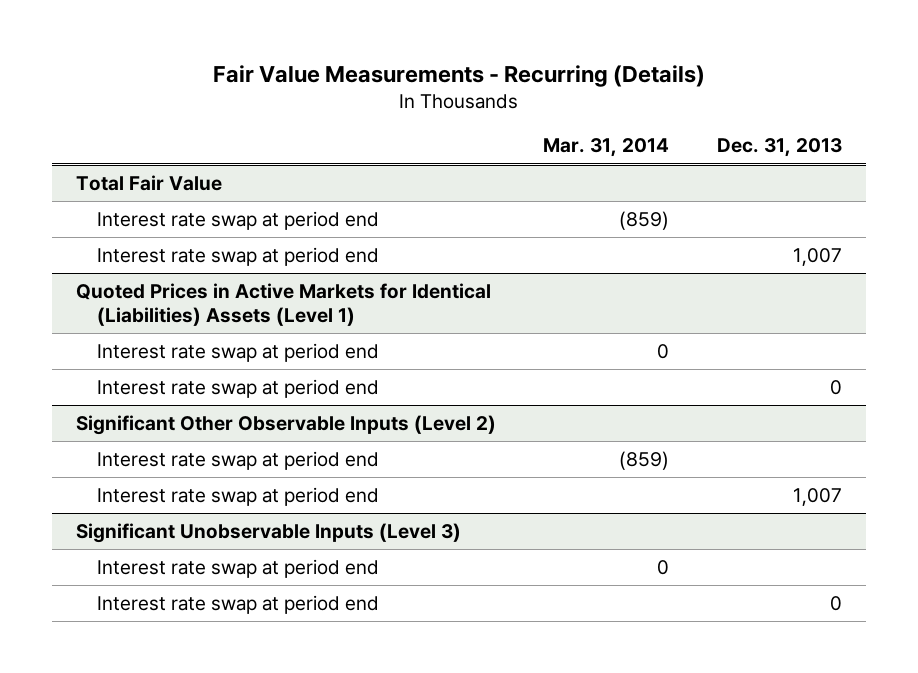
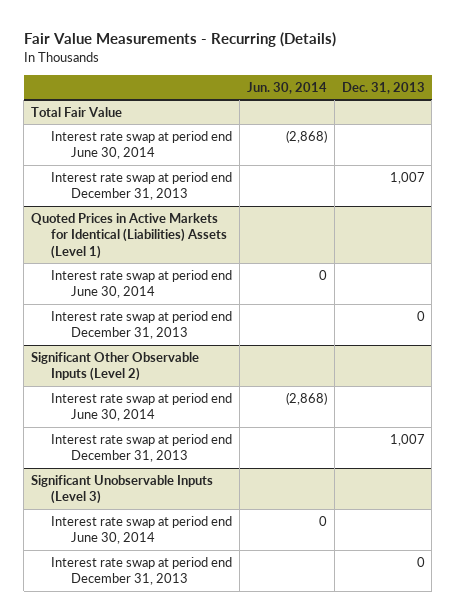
[543,138,670,158] Mar. 31, 2014 -> none
none -> [246,81,327,94] Jun. 30, 2014
[96,210,379,230] Interest rate swap at period end -> [51,130,233,160] Interest rate swap at period end June 30, 2014
[96,246,379,266] Interest rate swap at period end -> [51,171,233,201] Interest rate swap at period end December 31, 2013
[96,342,379,362] Interest rate swap at period end -> [51,269,233,299] Interest rate swap at period end June 30, 2014
[96,378,379,398] Interest rate swap at period end -> [51,310,233,340] Interest rate swap at period end December 31, 2013
[96,450,379,470] Interest rate swap at period end -> [51,392,233,422] Interest rate swap at period end June 30, 2014
[96,486,379,506] Interest rate swap at period end -> [51,433,233,463] Interest rate swap at period end December 31, 2013
[96,558,379,578] Interest rate swap at period end -> [51,515,233,545] Interest rate swap at period end June 30, 2014
[96,594,379,614] Interest rate swap at period end -> [51,556,233,586] Interest rate swap at period end December 31, 2013

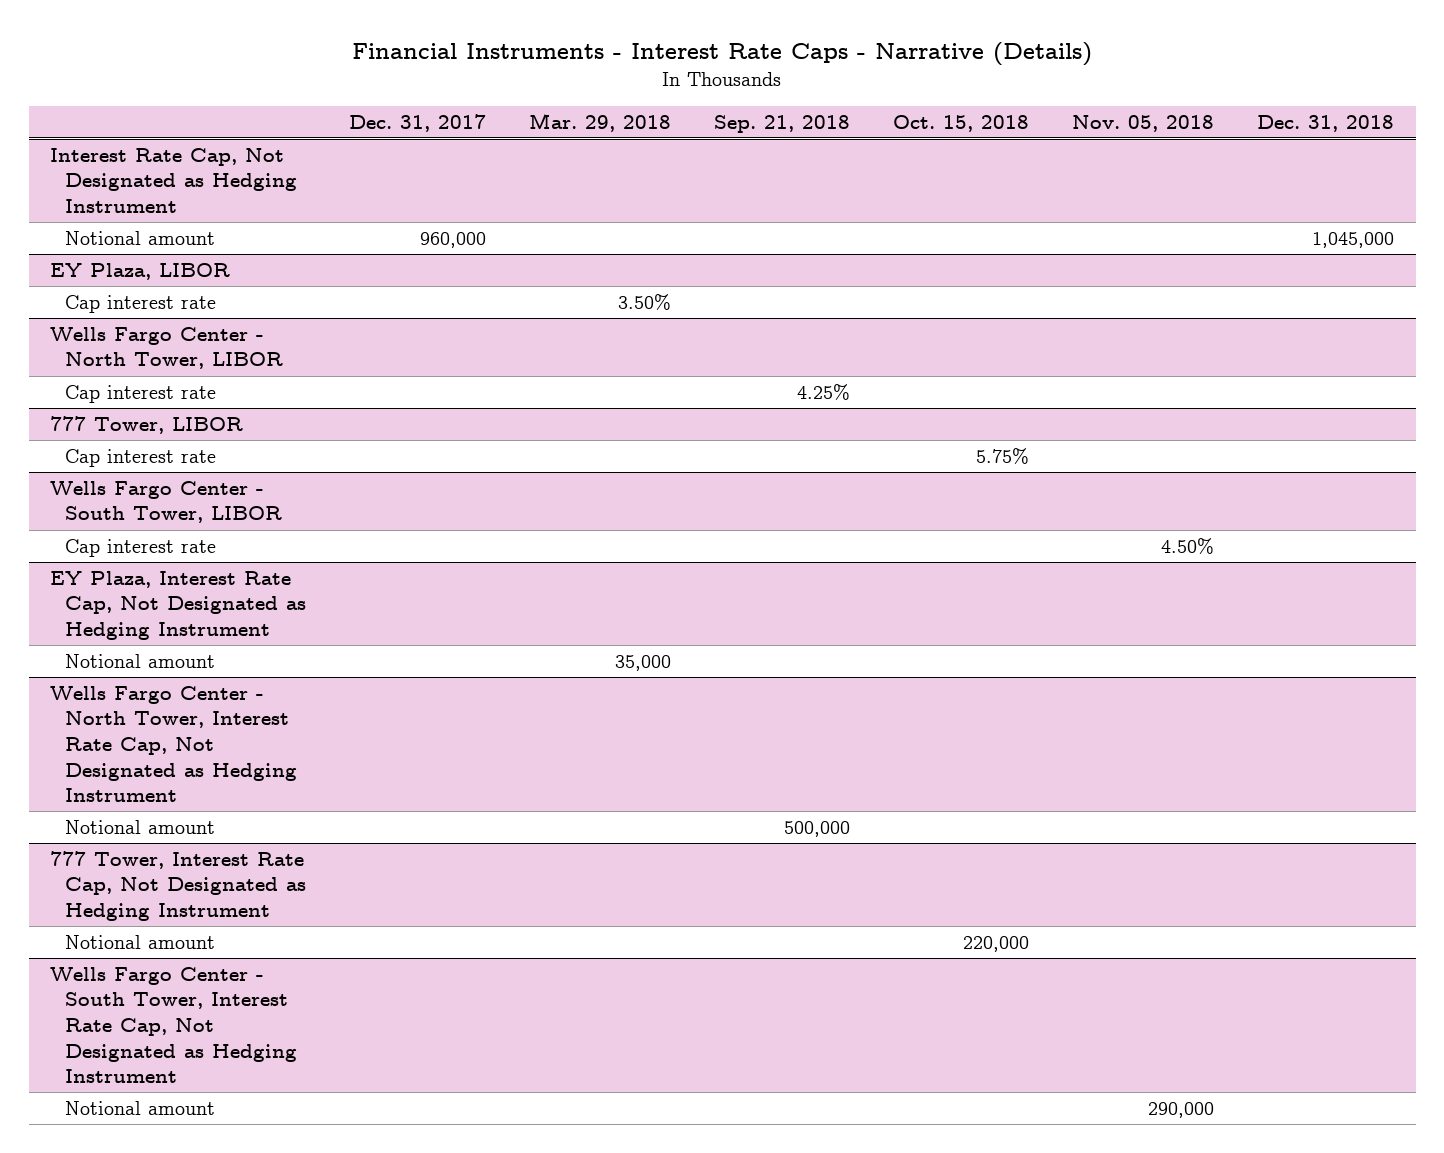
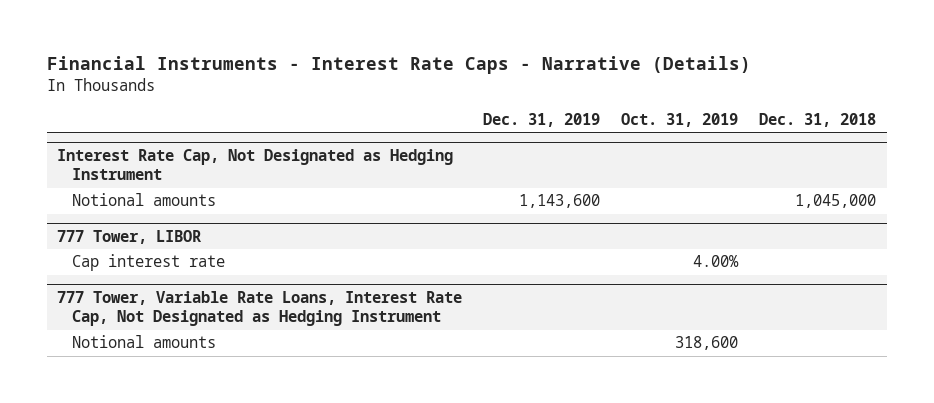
[349,113,487,132] Dec. 31, 2017 -> none
[529,112,672,132] Mar. 29, 2018 -> none
[714,114,851,133] Sep. 21, 2018 -> none
[893,114,1030,132] Oct. 15, 2018 -> none
[1072,114,1215,132] Nov. 05, 2018 -> none
none -> [483,113,601,128] Dec. 31, 2019
none -> [621,113,739,128] Oct. 31, 2019
[50,262,231,280] EY Plaza, LIBOR -> none
[65,294,217,313] Cap interest rate -> none
[50,326,284,370] Wells Fargo Center - North Tower, LIBOR -> none
[65,384,217,403] Cap interest rate -> none
[65,230,216,245] Notional amount -> [71,193,216,207] Notional amounts
[50,480,283,524] Wells Fargo Center - South Tower, LIBOR -> none
[65,538,217,557] Cap interest rate -> none
[50,570,307,641] EY Plaza, Interest Rate Cap, Not Designated as Hedging Instrument -> none
[65,653,216,668] Notional amount -> none
[50,685,298,803] Wells Fargo Center - North Tower, Interest Rate Cap, Not Designated as Hedging Instrument -> none
[65,819,216,834] Notional amount -> none
[50,966,298,1084] Wells Fargo Center - South Tower, Interest Rate Cap, Not Designated as Hedging Instrument -> none
[65,1100,216,1115] Notional amount -> none
[50,850,307,922] 777 Tower, Interest Rate Cap, Not Designated as Hedging Instrument -> [57,291,463,327] 777 Tower, Variable Rate Loans, Interest Rate Cap, Not Designated as Hedging Instrument
[65,934,216,949] Notional amount -> [71,335,216,349] Notional amounts

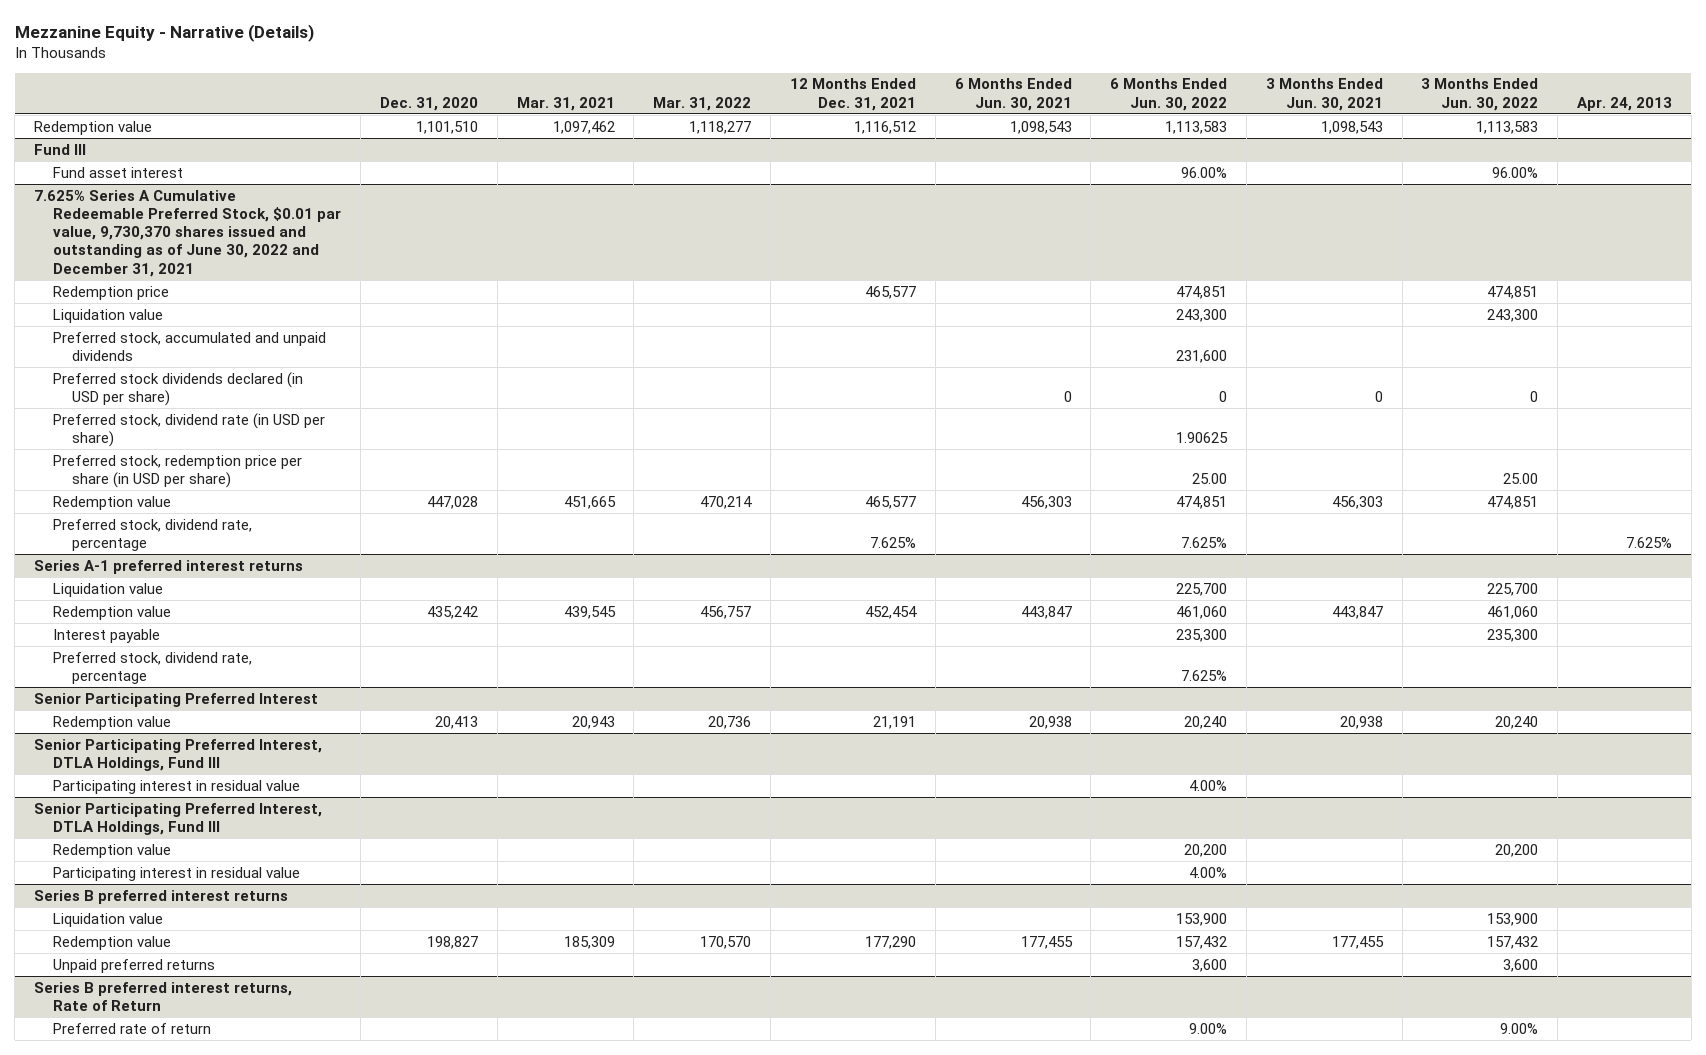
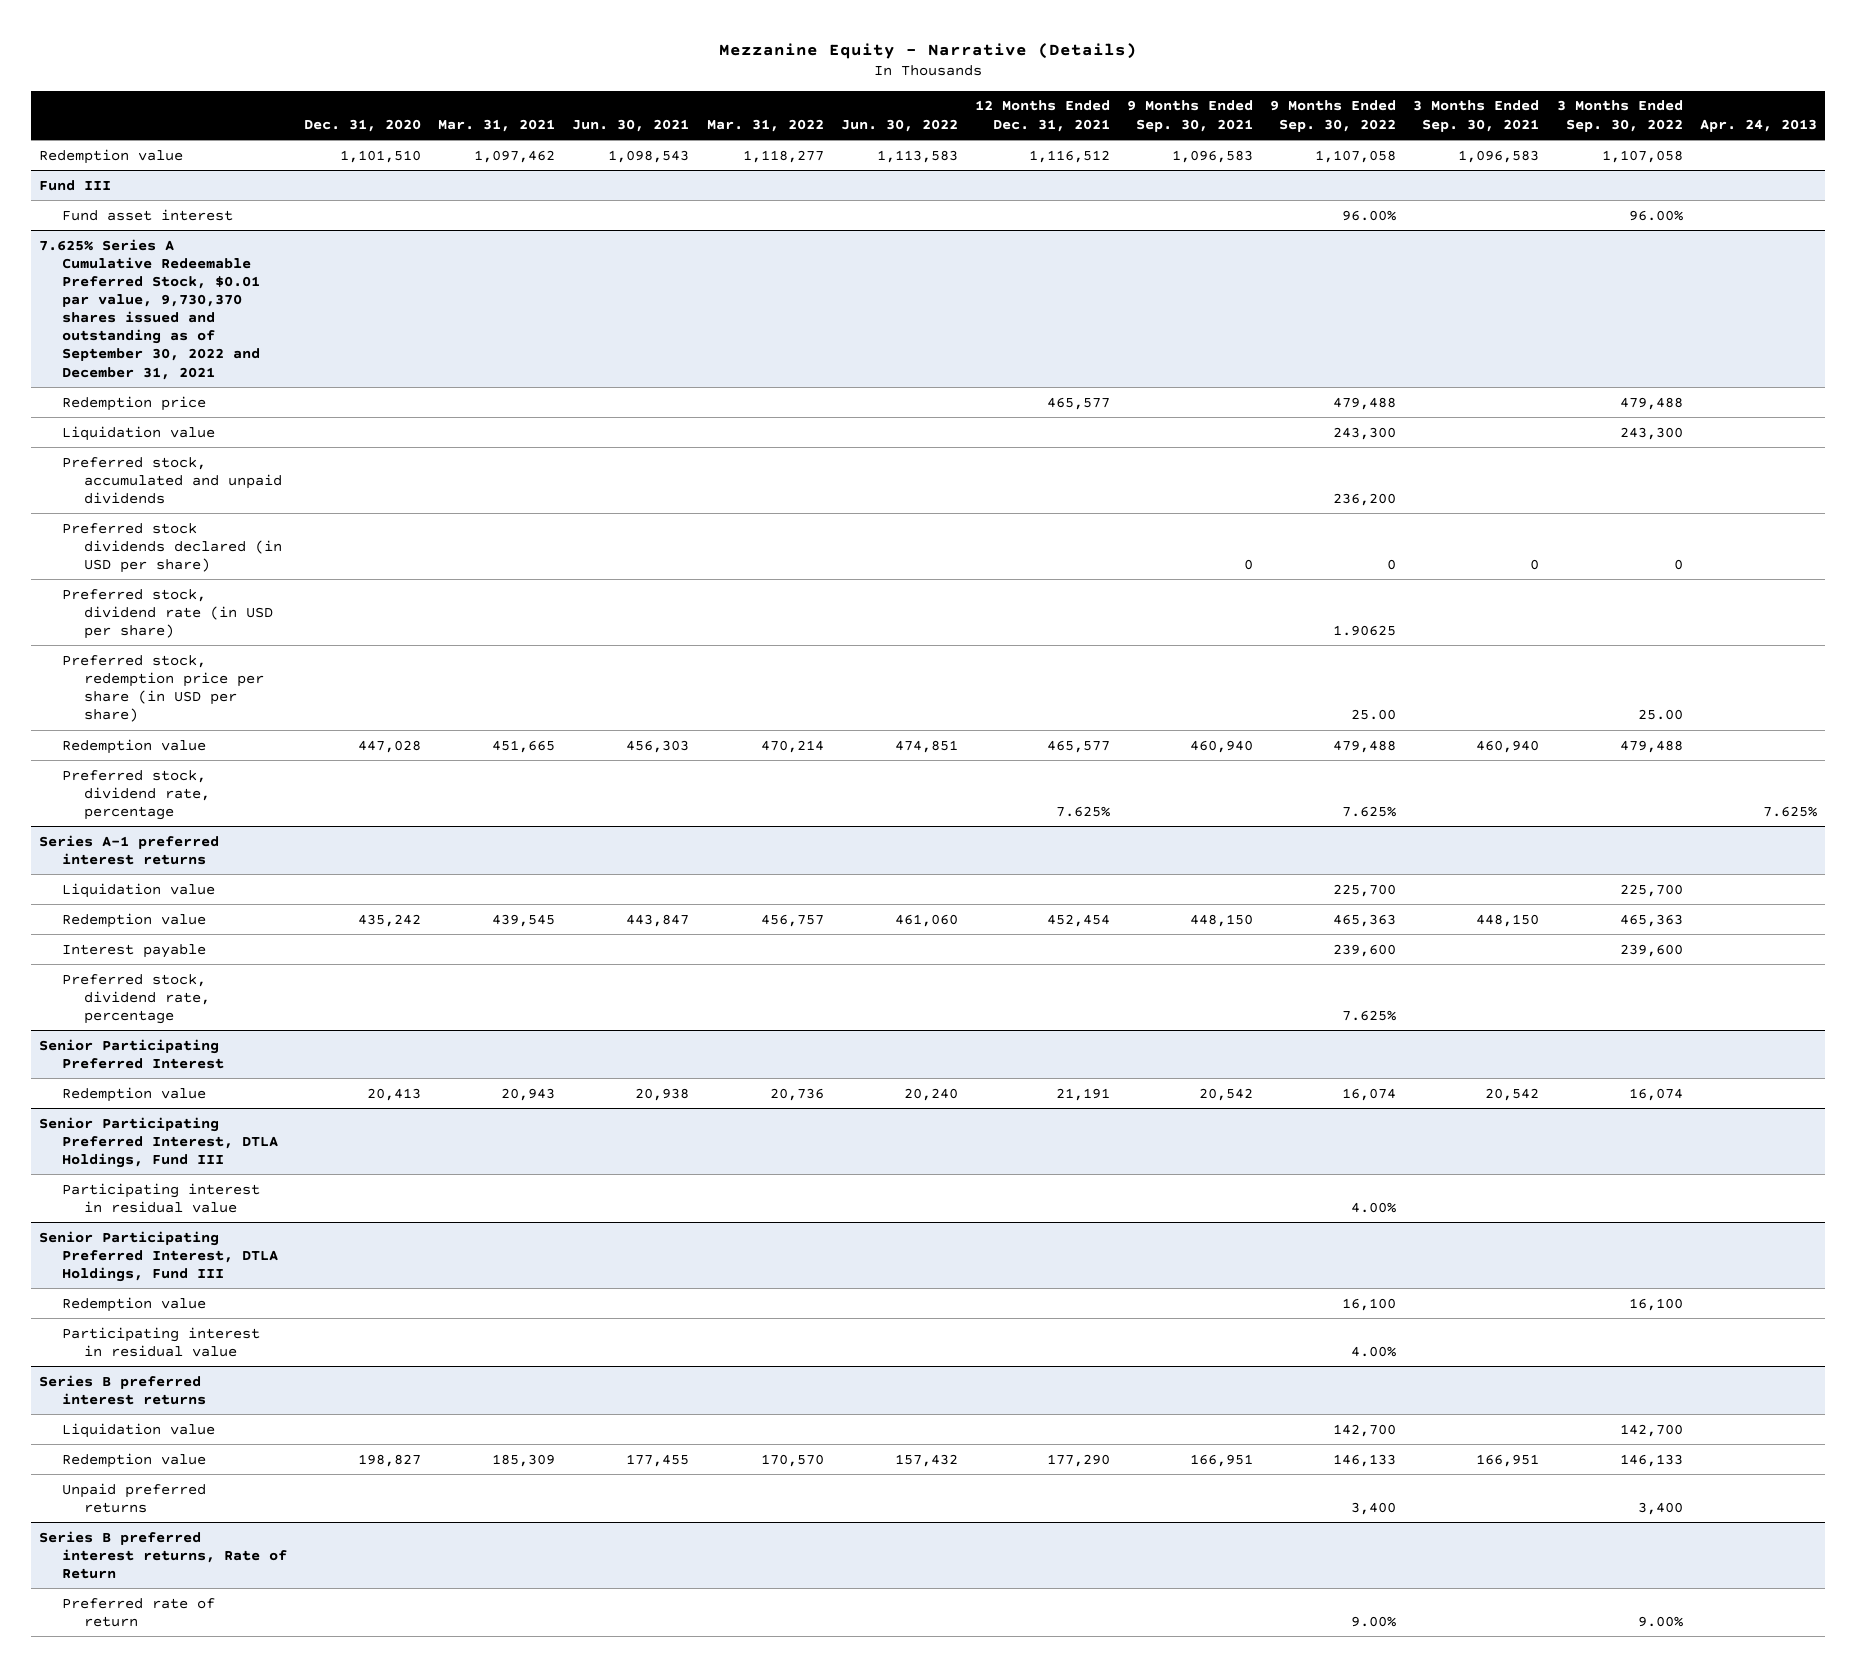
[954,78,1072,111] 6 Months Ended Jun. 30, 2021 -> none
[1110,78,1228,111] 6 Months Ended Jun. 30, 2022 -> none
[1265,78,1383,111] 3 Months Ended Jun. 30, 2021 -> none
[1421,78,1539,111] 3 Months Ended Jun. 30, 2022 -> none
none -> [572,118,690,132] Jun. 30, 2021
none -> [840,118,958,132] Jun. 30, 2022
none -> [1127,100,1254,132] 9 Months Ended Sep. 30, 2021
none -> [1270,100,1397,132] 9 Months Ended Sep. 30, 2022
none -> [1413,100,1540,132] 3 Months Ended Sep. 30, 2021
none -> [1556,100,1683,132] 3 Months Ended Sep. 30, 2022
[34,189,342,277] 7.625% Series A Cumulative Redeemable Preferred Stock, $0.01 par value, 9,730,370 shares issued and outstanding as of June 30, 2022 and December 31, 2021 -> [39,238,260,380] 7.625% Series A Cumulative Redeemable Preferred Stock, $0.01 par value, 9,730,370 shares issued and outstanding as of September 30, 2022 and December 31, 2021

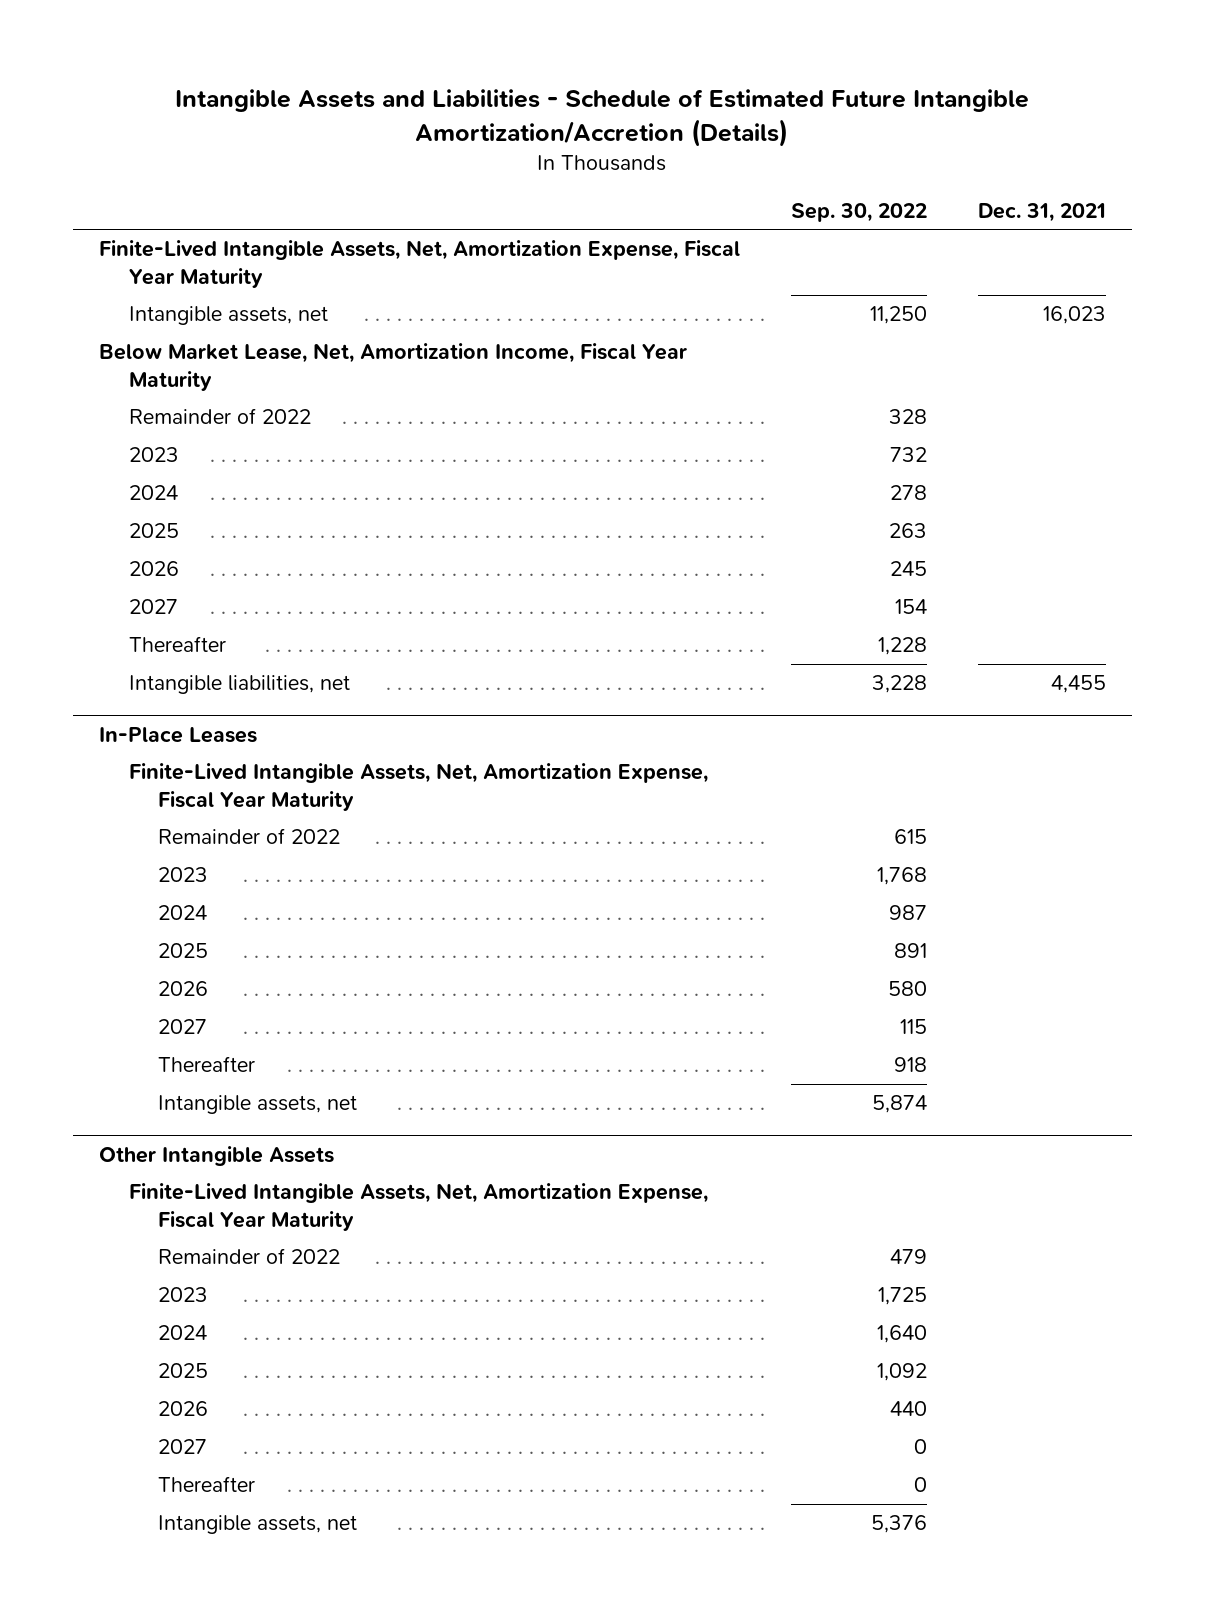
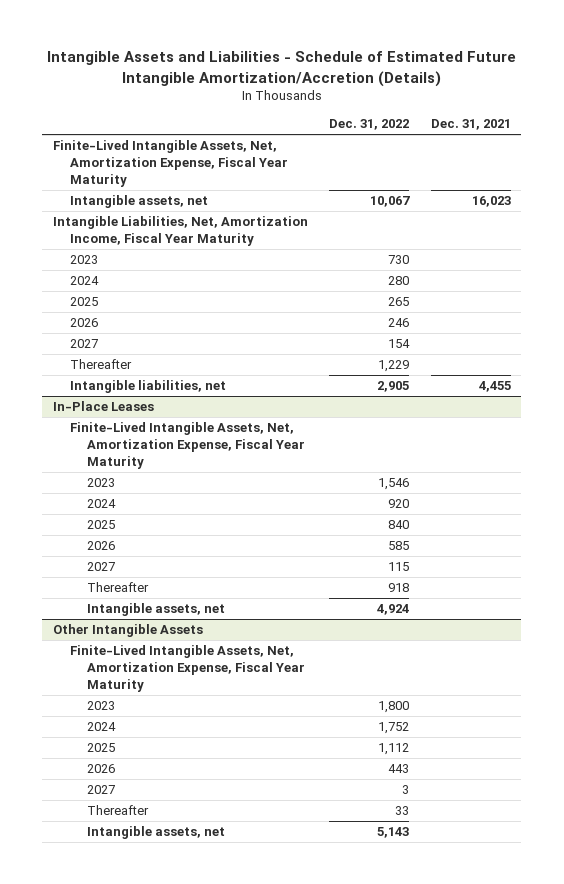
[790,202,927,222] Sep. 30, 2022 -> none
none -> [329,119,410,131] Dec. 31, 2022
[128,408,311,425] Remainder of 2022 -> none
[98,343,687,391] Below Market Lease, Net, Amortization Income, Fiscal Year Maturity -> [52,216,308,247] Intangible Liabilities, Net, Amortization Income, Fiscal Year Maturity
[158,828,341,845] Remainder of 2022 -> none
[158,1248,341,1265] Remainder of 2022 -> none

